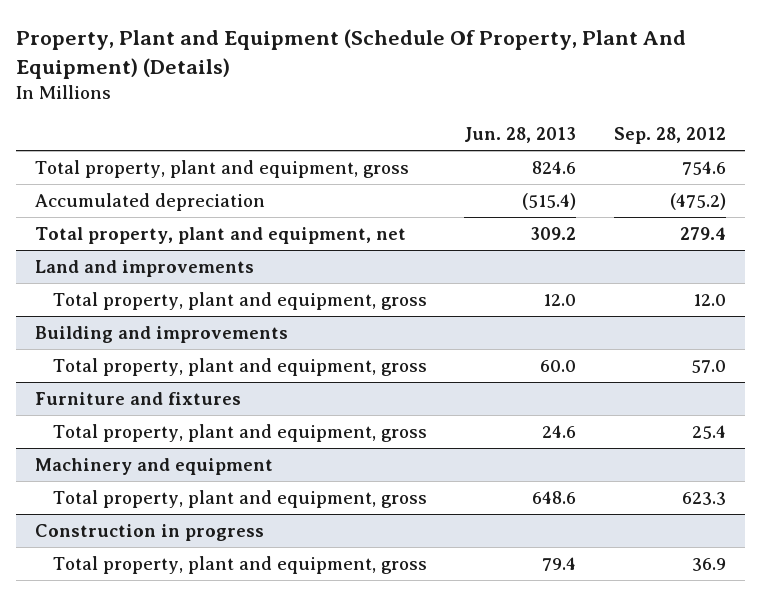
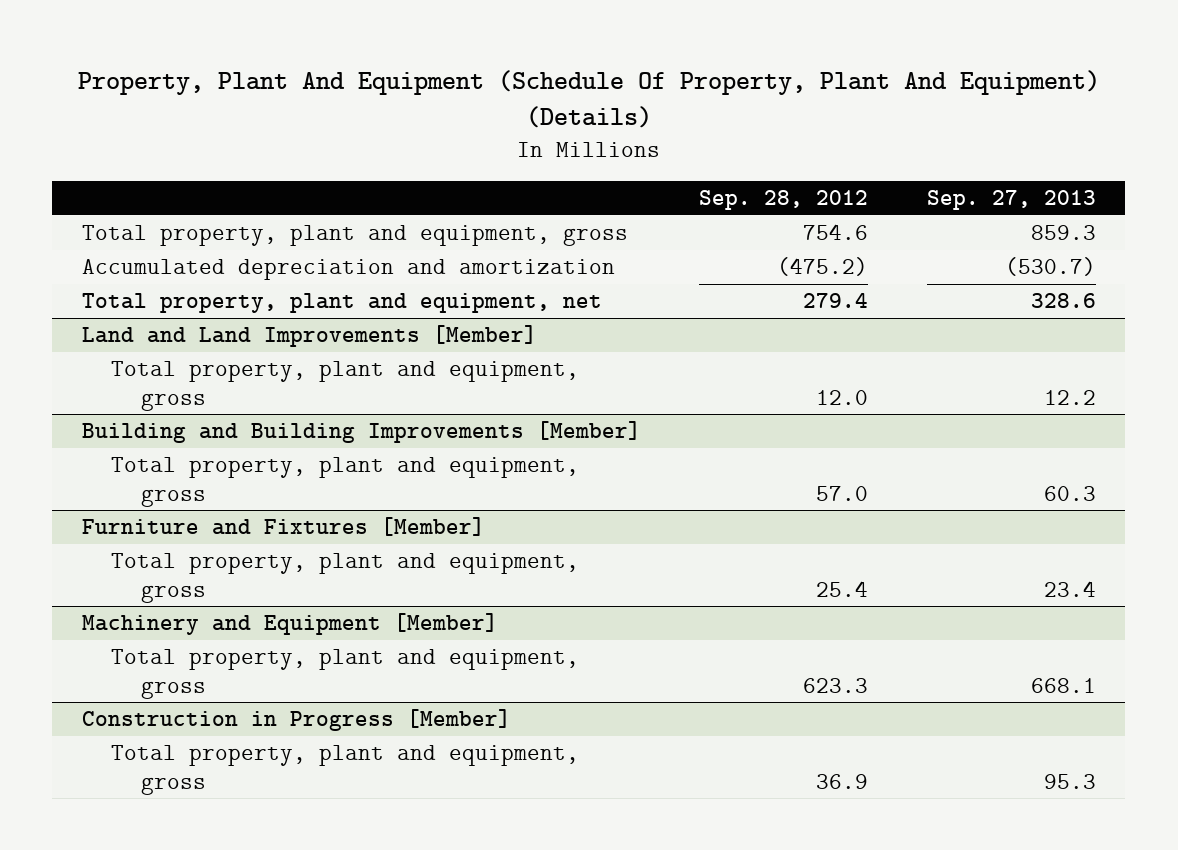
[15,28,686,79] Property, Plant and Equipment (Schedule Of Property, Plant And Equipment) (Details) -> [77,69,1100,129] Property, Plant And Equipment (Schedule Of Property, Plant And Equipment) (Details)
[464,127,577,144] Jun. 28, 2013 -> none
none -> [927,189,1097,210] Sep. 27, 2013
[34,192,265,211] Accumulated depreciation -> [81,259,615,281] Accumulated depreciation and amortization
[34,259,254,277] Land and improvements -> [81,325,537,348] Land and Land Improvements [Member]
[34,325,288,343] Building and improvements -> [81,421,641,444] Building and Building Improvements [Member]
[34,391,241,405] Furniture and fixtures -> [81,517,485,537] Furniture and Fixtures [Member]
[34,457,273,475] Machinery and equipment -> [81,613,498,636] Machinery and Equipment [Member]
[34,523,264,541] Construction in progress -> [81,709,511,732] Construction in Progress [Member]

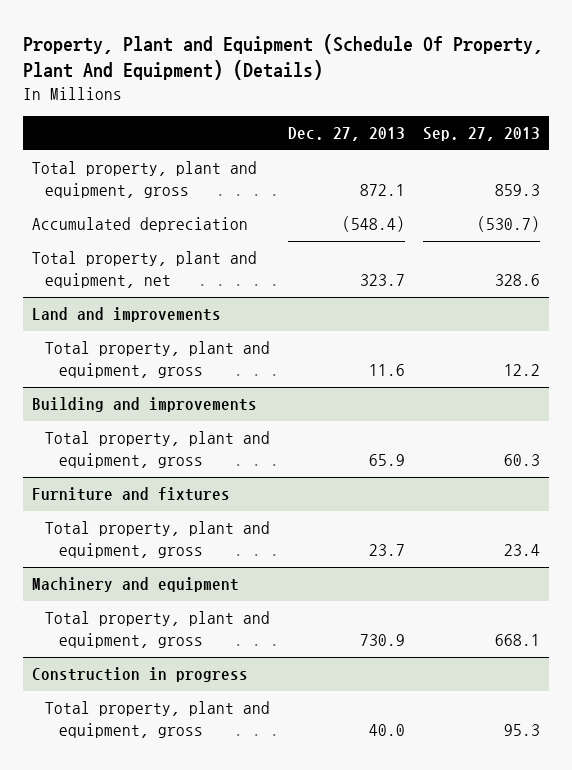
[77,69,1100,129] Property, Plant And Equipment (Schedule Of Property, Plant And Equipment) (Details) -> [23,33,544,80] Property, Plant and Equipment (Schedule Of Property, Plant And Equipment) (Details)
[699,189,869,210] Sep. 28, 2012 -> none
none -> [288,127,406,142] Dec. 27, 2013
[81,259,615,281] Accumulated depreciation and amortization -> [31,217,248,233] Accumulated depreciation
[81,325,537,348] Land and Land Improvements [Member] -> [31,307,221,323] Land and improvements
[81,421,641,444] Building and Building Improvements [Member] -> [31,397,257,413] Building and improvements
[81,517,485,537] Furniture and Fixtures [Member] -> [31,487,230,502] Furniture and fixtures
[81,613,498,636] Machinery and Equipment [Member] -> [31,577,239,593] Machinery and equipment
[81,709,511,732] Construction in Progress [Member] -> [31,667,248,683] Construction in progress

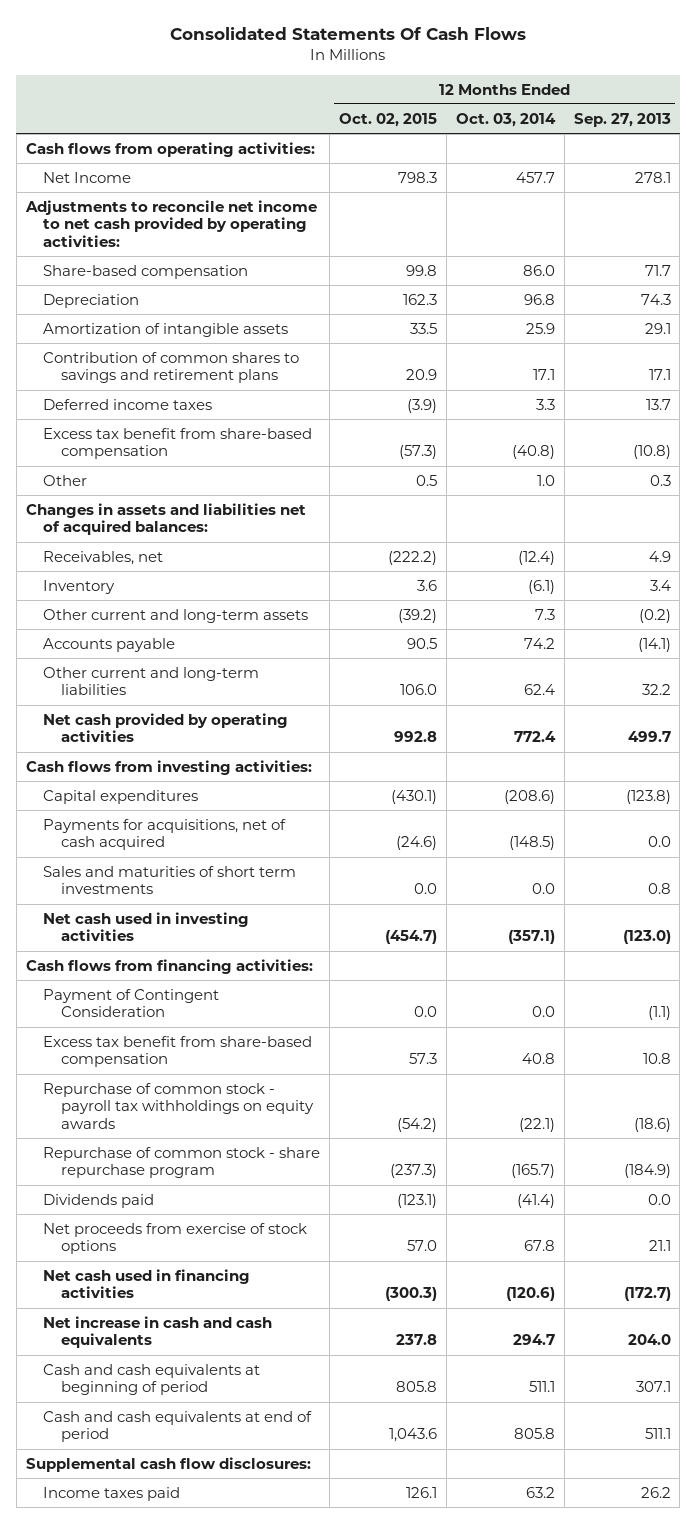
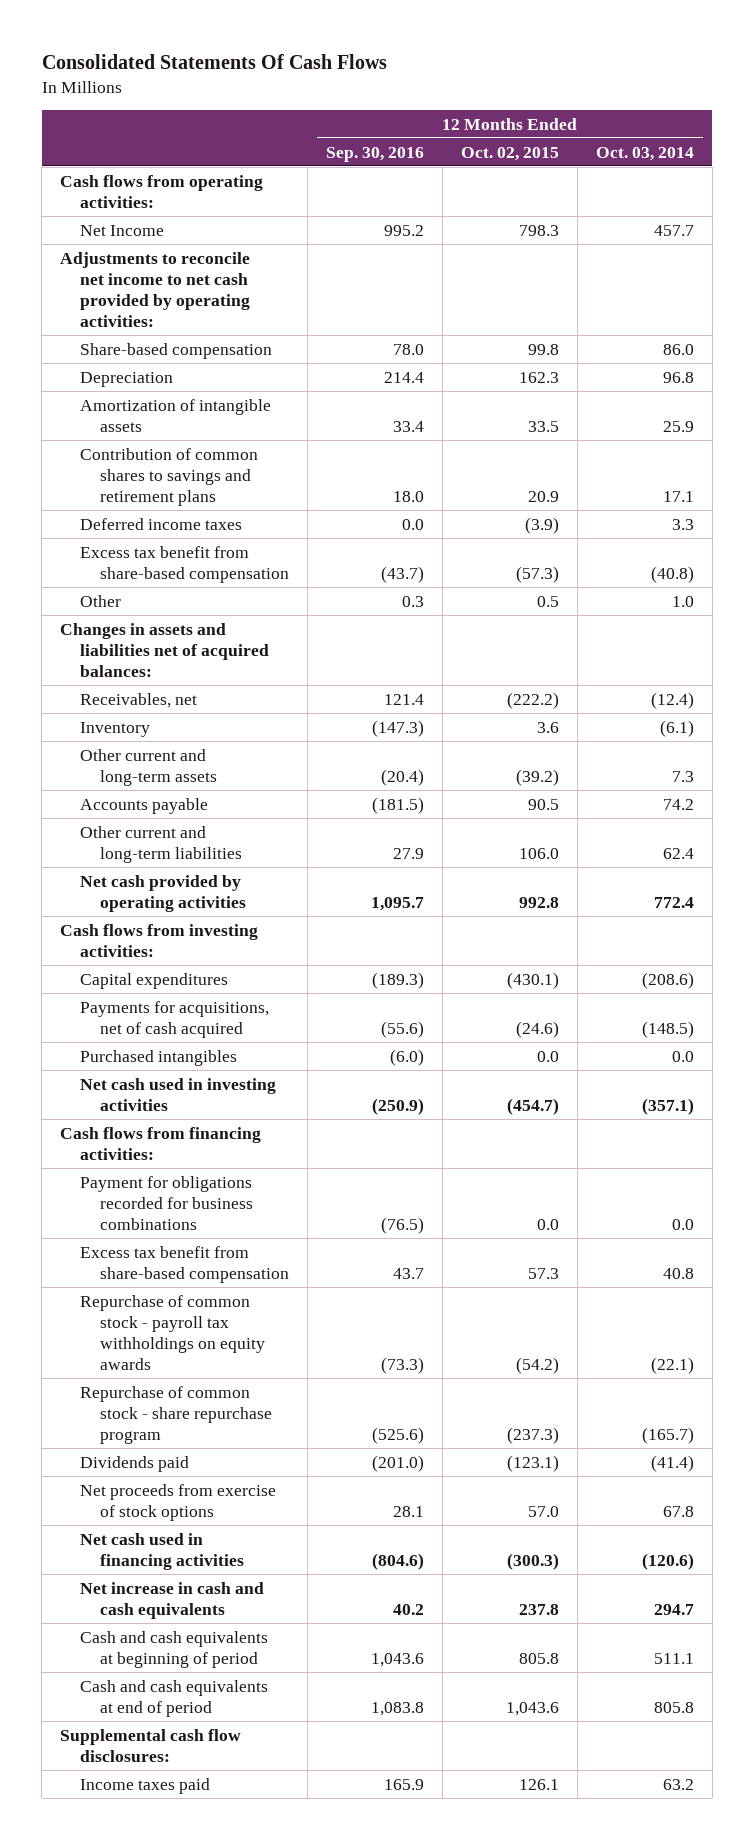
[573,112,671,127] Sep. 27, 2013 -> none
none -> [325,146,424,162] Sep. 30, 2016
[43,865,297,895] Sales and maturities of short term investments -> none
none -> [80,1049,238,1066] Purchased intangibles
[43,988,220,1018] Payment of Contingent Consideration -> [80,1175,253,1230] Payment for obligations recorded for business combinations

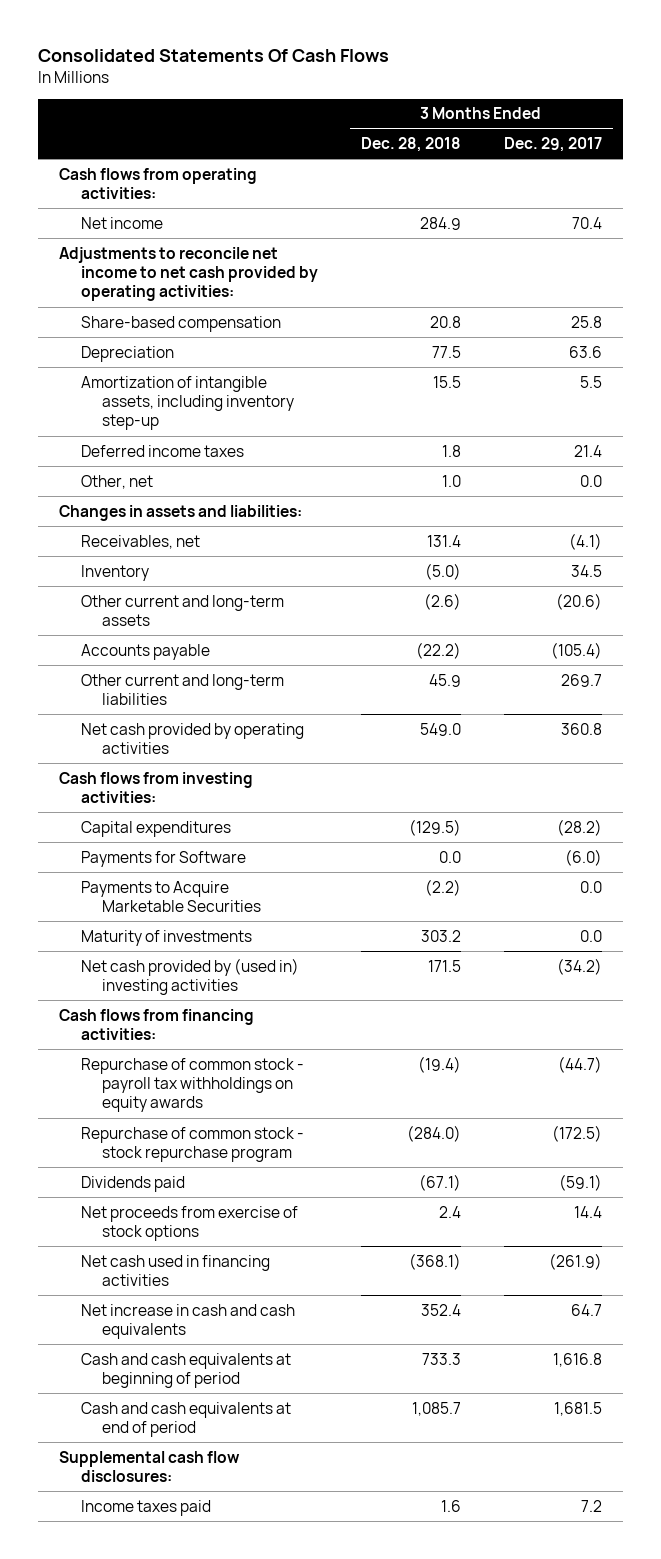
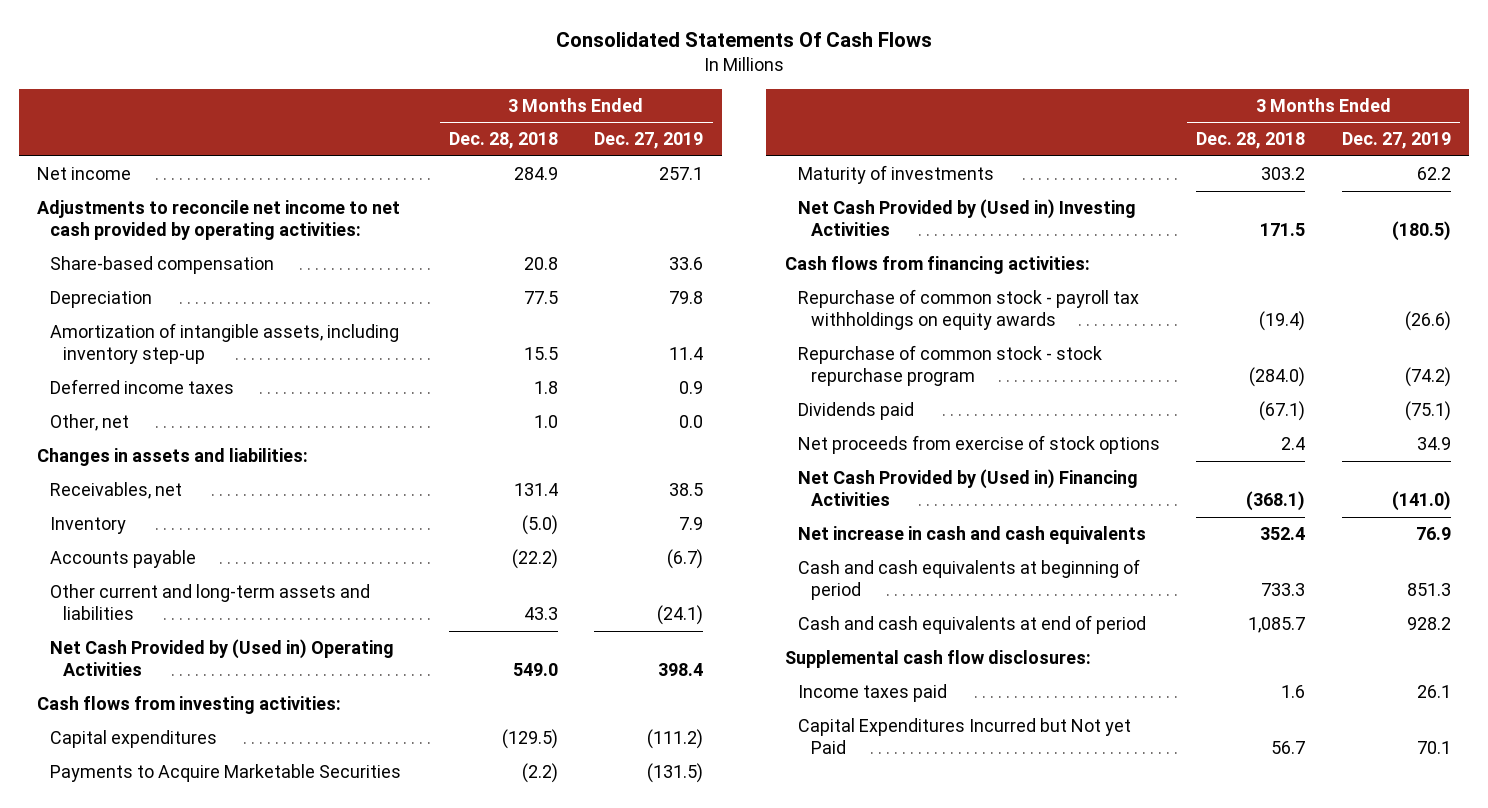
[503,137,602,153] Dec. 29, 2017 -> none
none -> [594,132,704,150] Dec. 27, 2019
[59,167,258,199] Cash flows from operating activities: -> none
[80,594,284,626] Other current and long-term assets -> none
[80,673,284,705] Other current and long-term liabilities -> [50,584,371,621] Other current and long-term assets and liabilities
[428,673,461,687] 45.9 -> [523,607,558,621] 43.3
[80,722,304,754] Net cash provided by operating activities -> [50,639,395,677] Net Cash Provided by (Used in) Operating Activities
[80,850,246,867] Payments for Software -> none
[80,957,299,995] Net cash provided by (used in) investing activities -> [797,199,1136,237] Net Cash Provided by (Used in) Investing Activities
[80,1254,270,1286] Net cash used in financing activities -> [797,469,1138,507] Net Cash Provided by (Used in) Financing Activities
none -> [797,718,1131,755] Capital Expenditures Incurred but Not yet Paid

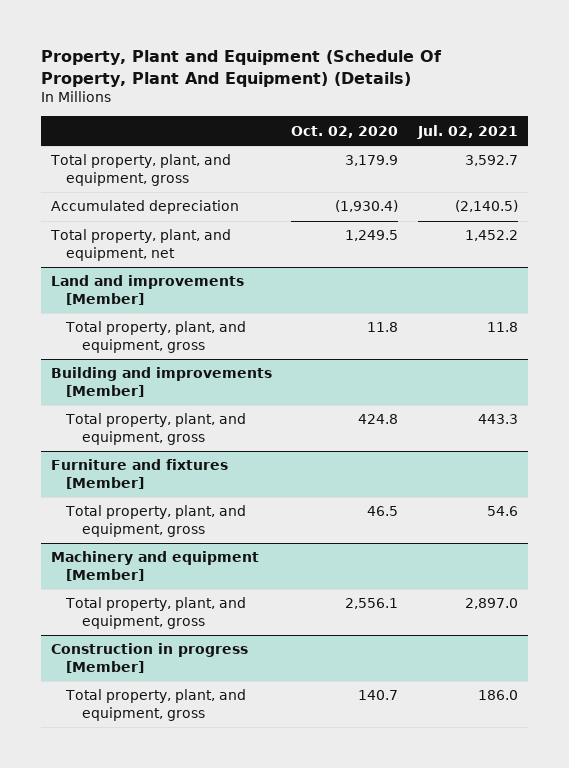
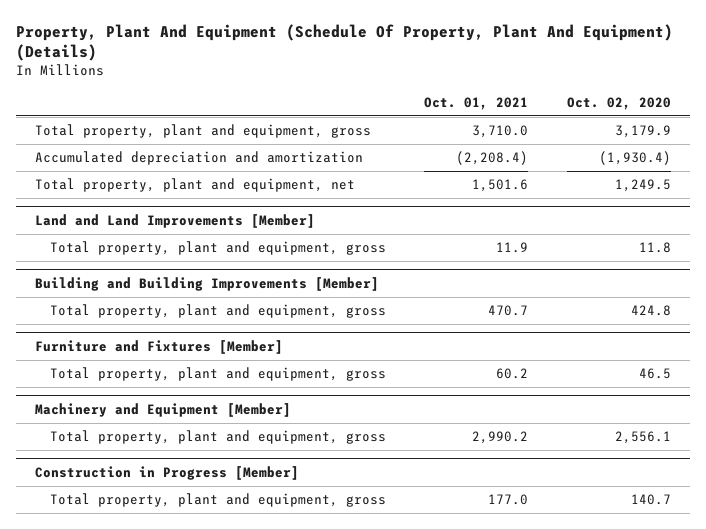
[40,50,442,87] Property, Plant and Equipment (Schedule Of Property, Plant And Equipment) (Details) -> [15,23,673,62] Property, Plant And Equipment (Schedule Of Property, Plant And Equipment) (Details)
[417,124,519,139] Jul. 02, 2021 -> none
none -> [424,97,529,111] Oct. 01, 2021
[49,154,231,187] Total property, plant, and equipment, gross -> [34,124,371,139] Total property, plant and equipment, gross
[50,200,239,215] Accumulated depreciation -> [34,151,363,166] Accumulated depreciation and amortization
[49,229,231,262] Total property, plant, and equipment, net -> [34,178,355,193] Total property, plant and equipment, net
[50,275,244,306] Land and improvements [Member] -> [34,213,315,228] Land and Land Improvements [Member]
[65,321,247,354] Total property, plant, and equipment, gross -> [50,241,387,256] Total property, plant and equipment, gross
[50,367,272,398] Building and improvements [Member] -> [34,276,379,291] Building and Building Improvements [Member]
[65,413,247,446] Total property, plant, and equipment, gross -> [50,304,387,319] Total property, plant and equipment, gross
[50,459,228,490] Furniture and fixtures [Member] -> [34,339,283,354] Furniture and Fixtures [Member]
[65,505,247,538] Total property, plant, and equipment, gross -> [50,367,387,382] Total property, plant and equipment, gross
[50,551,259,582] Machinery and equipment [Member] -> [34,402,291,417] Machinery and Equipment [Member]
[65,597,247,630] Total property, plant, and equipment, gross -> [50,430,387,445] Total property, plant and equipment, gross
[50,643,248,674] Construction in progress [Member] -> [34,465,299,480] Construction in Progress [Member]
[65,689,247,722] Total property, plant, and equipment, gross -> [50,493,387,508] Total property, plant and equipment, gross

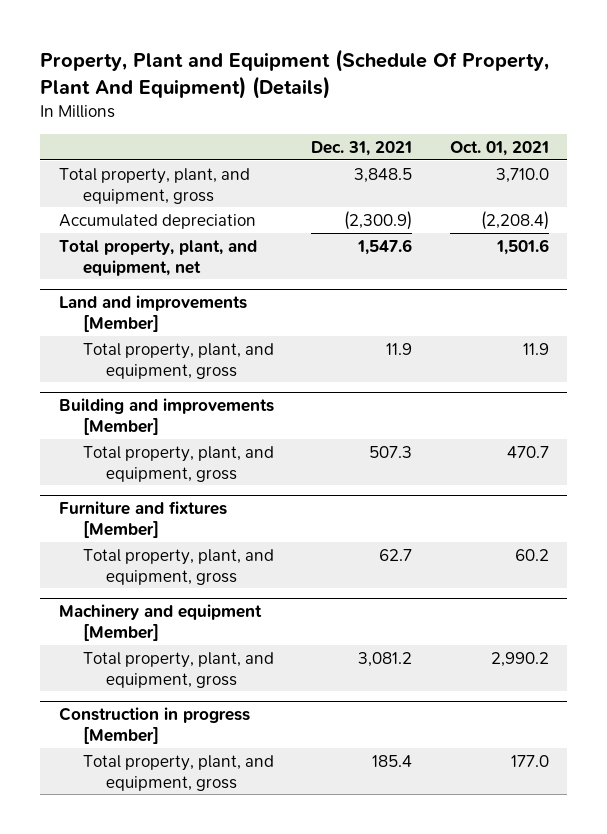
[15,23,673,62] Property, Plant And Equipment (Schedule Of Property, Plant And Equipment) (Details) -> [40,49,550,99] Property, Plant and Equipment (Schedule Of Property, Plant And Equipment) (Details)
[566,97,671,111] Oct. 02, 2020 -> none
none -> [311,140,413,156] Dec. 31, 2021
[34,124,371,139] Total property, plant and equipment, gross -> [58,167,250,204] Total property, plant, and equipment, gross
[34,151,363,166] Accumulated depreciation and amortization -> [58,213,256,229] Accumulated depreciation
[34,178,355,193] Total property, plant and equipment, net -> [58,239,257,276] Total property, plant, and equipment, net
[34,213,315,228] Land and Land Improvements [Member] -> [58,295,247,332] Land and improvements [Member]
[50,241,387,256] Total property, plant and equipment, gross -> [82,342,274,379] Total property, plant, and equipment, gross
[34,276,379,291] Building and Building Improvements [Member] -> [58,398,274,435] Building and improvements [Member]
[50,304,387,319] Total property, plant and equipment, gross -> [82,445,274,482] Total property, plant, and equipment, gross
[34,339,283,354] Furniture and Fixtures [Member] -> [58,501,227,538] Furniture and fixtures [Member]
[50,367,387,382] Total property, plant and equipment, gross -> [82,548,274,585] Total property, plant, and equipment, gross
[34,402,291,417] Machinery and Equipment [Member] -> [58,604,262,641] Machinery and equipment [Member]
[50,430,387,445] Total property, plant and equipment, gross -> [82,651,274,688] Total property, plant, and equipment, gross
[34,465,299,480] Construction in Progress [Member] -> [58,707,250,744] Construction in progress [Member]
[50,493,387,508] Total property, plant and equipment, gross -> [82,754,274,791] Total property, plant, and equipment, gross

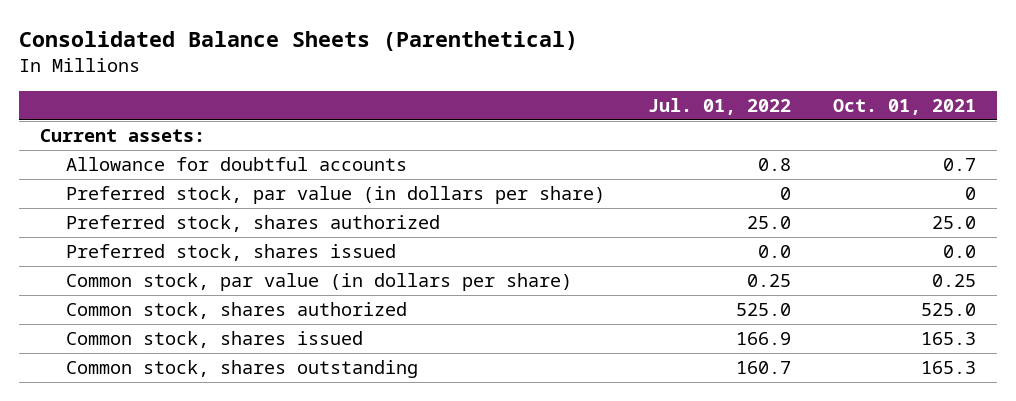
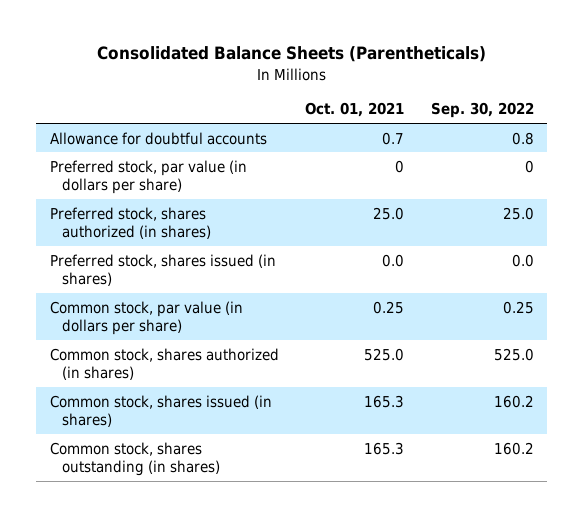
[18,31,578,52] Consolidated Balance Sheets (Parenthetical) -> [96,46,486,63] Consolidated Balance Sheets (Parentheticals)
[647,98,791,116] Jul. 01, 2022 -> none
none -> [430,102,534,119] Sep. 30, 2022
[39,129,205,143] Current assets: -> none
[66,215,441,233] Preferred stock, shares authorized -> [49,206,212,240] Preferred stock, shares authorized (in shares)
[66,244,397,262] Preferred stock, shares issued -> [49,253,276,287] Preferred stock, shares issued (in shares)
[66,302,408,320] Common stock, shares authorized -> [49,347,279,381] Common stock, shares authorized (in shares)
[66,331,364,349] Common stock, shares issued -> [49,394,272,428] Common stock, shares issued (in shares)
[66,360,419,379] Common stock, shares outstanding -> [49,441,221,477] Common stock, shares outstanding (in shares)

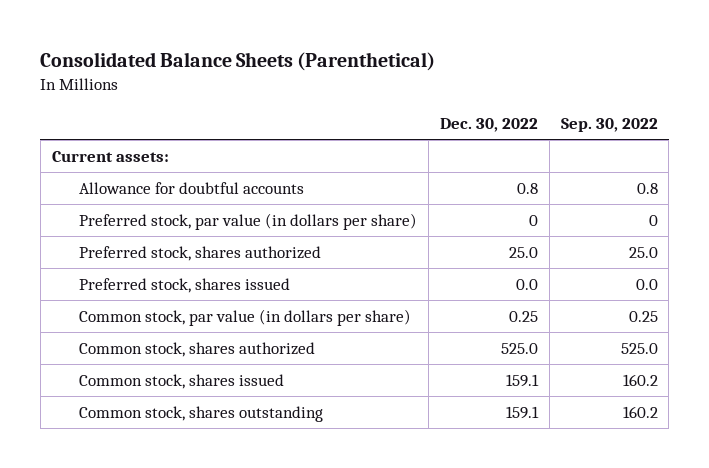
[96,46,486,63] Consolidated Balance Sheets (Parentheticals) -> [40,51,436,71] Consolidated Balance Sheets (Parenthetical)
[305,102,405,118] Oct. 01, 2021 -> none
none -> [439,118,538,133] Dec. 30, 2022
none -> [51,150,169,162] Current assets:
[49,206,212,240] Preferred stock, shares authorized (in shares) -> [78,245,321,261] Preferred stock, shares authorized
[49,253,276,287] Preferred stock, shares issued (in shares) -> [78,277,290,293] Preferred stock, shares issued
[49,347,279,381] Common stock, shares authorized (in shares) -> [78,341,315,357] Common stock, shares authorized
[49,394,272,428] Common stock, shares issued (in shares) -> [78,373,284,389] Common stock, shares issued
[49,441,221,477] Common stock, shares outstanding (in shares) -> [78,405,323,422] Common stock, shares outstanding

